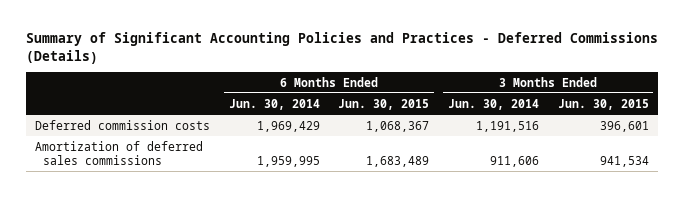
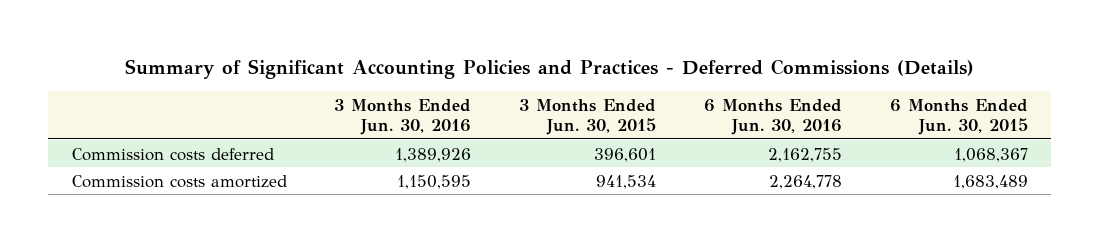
[228,98,320,110] Jun. 30, 2014 -> none
[447,98,539,110] Jun. 30, 2014 -> none
none -> [334,98,472,136] 3 Months Ended Jun. 30, 2016
none -> [703,98,842,136] 6 Months Ended Jun. 30, 2016
[34,119,210,130] Deferred commission costs -> [71,147,274,161] Commission costs deferred
[34,140,203,165] Amortization of deferred sales commissions -> [71,174,287,188] Commission costs amortized

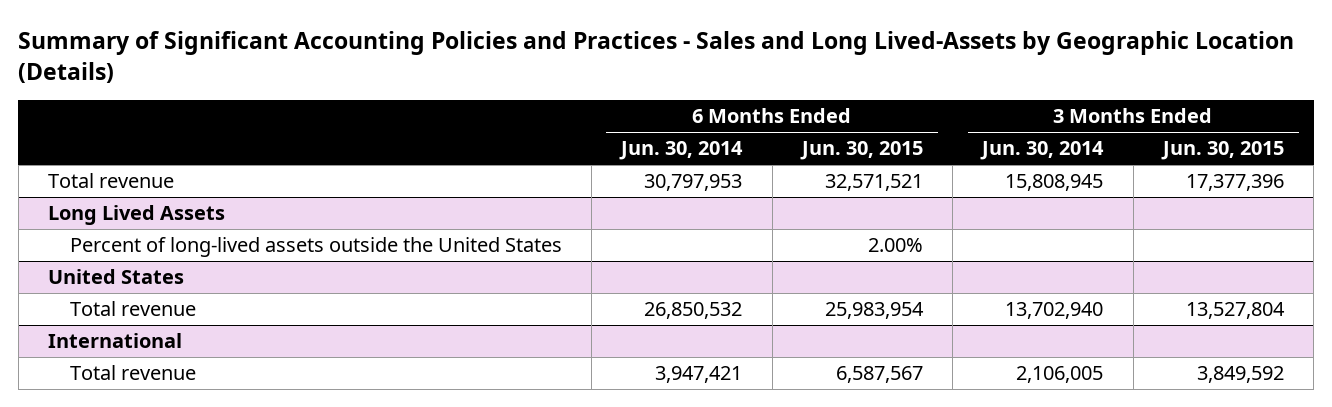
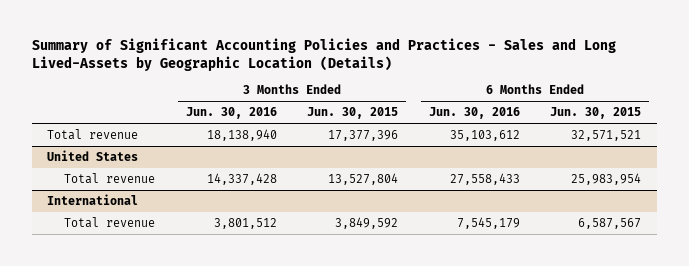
[619,141,744,161] Jun. 30, 2014 -> none
[980,141,1105,161] Jun. 30, 2014 -> none
none -> [185,107,277,120] Jun. 30, 2016
none -> [428,107,520,120] Jun. 30, 2016
[47,205,225,226] Long Lived Assets -> none
[69,237,562,258] Percent of long-lived assets outside the United States -> none

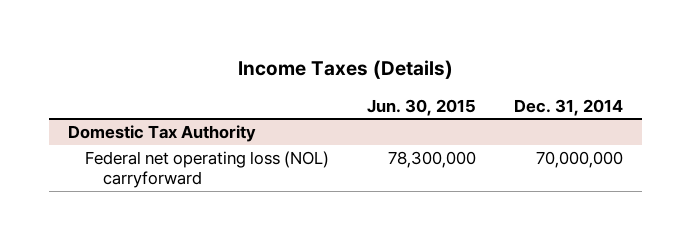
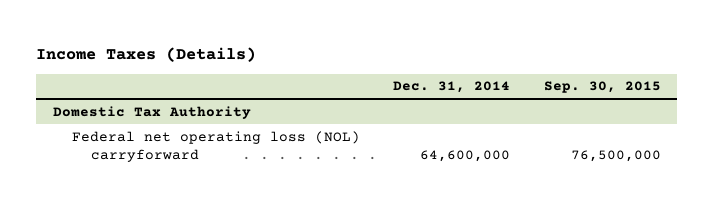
[367,98,477,116] Jun. 30, 2015 -> none
none -> [543,81,661,94] Sep. 30, 2015
[536,151,624,169] 70,000,000 -> [420,150,511,163] 64,600,000

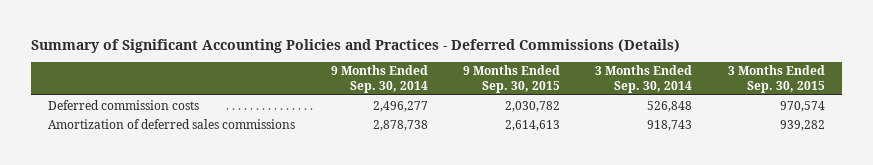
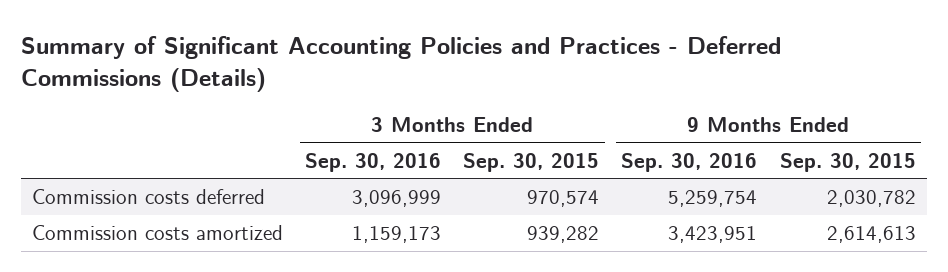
[330,65,428,93] 9 Months Ended Sep. 30, 2014 -> none
[595,65,693,93] 3 Months Ended Sep. 30, 2014 -> none
none -> [305,152,442,172] Sep. 30, 2016
none -> [621,152,758,172] Sep. 30, 2016
[48,99,200,110] Deferred commission costs -> [32,189,266,205] Commission costs deferred
[48,118,296,129] Amortization of deferred sales commissions -> [32,225,284,241] Commission costs amortized

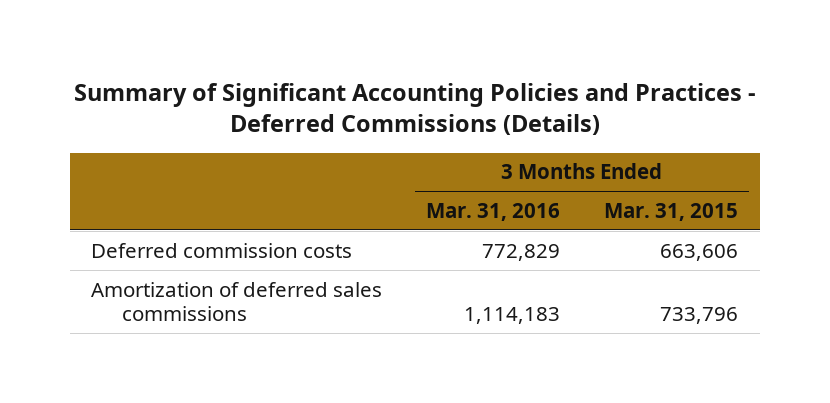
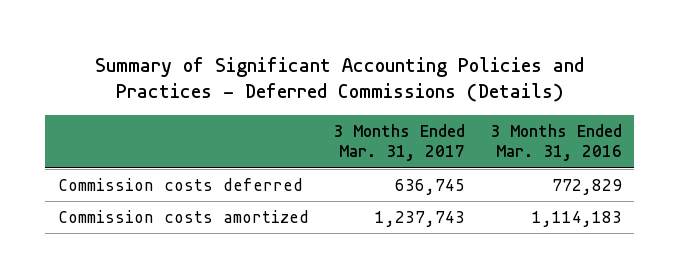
[604,202,739,221] Mar. 31, 2015 -> none
none -> [333,124,466,162] 3 Months Ended Mar. 31, 2017
[91,242,353,258] Deferred commission costs -> [57,178,303,192] Commission costs deferred
[91,281,383,322] Amortization of deferred sales commissions -> [57,210,309,224] Commission costs amortized

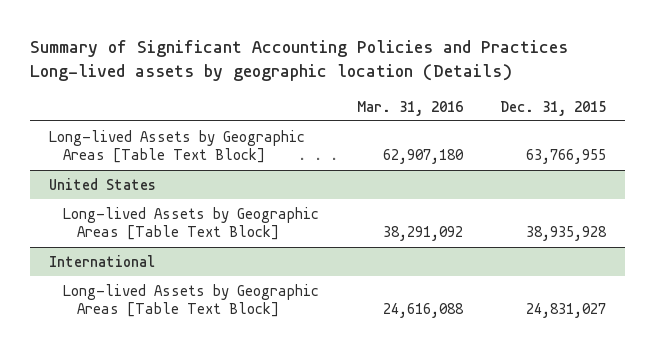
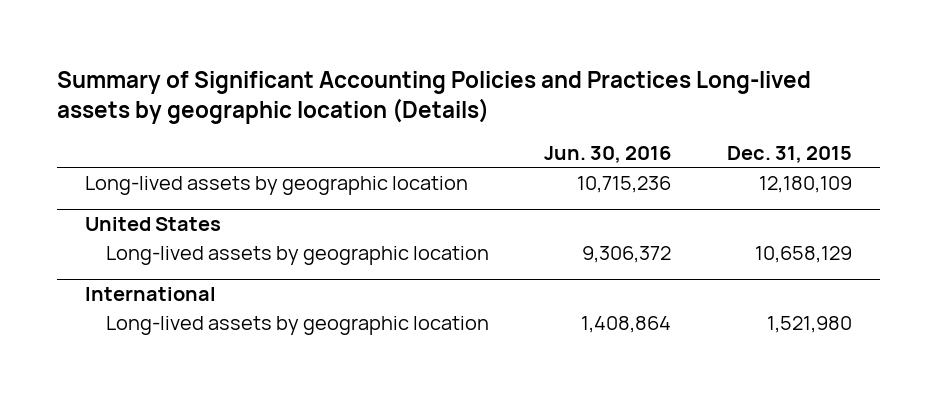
[356,100,463,116] Mar. 31, 2016 -> none
none -> [544,145,672,163] Jun. 30, 2016
[48,129,305,164] Long-lived Assets by Geographic Areas [Table Text Block] -> [84,175,468,195] Long-lived assets by geographic location
[526,149,607,165] 63,766,955 -> [758,175,852,193] 12,180,109
[63,206,320,241] Long-lived Assets by Geographic Areas [Table Text Block] -> [105,245,489,265] Long-lived assets by geographic location
[526,226,608,242] 38,935,928 -> [754,245,852,263] 10,658,129
[63,283,320,318] Long-lived Assets by Geographic Areas [Table Text Block] -> [105,315,489,335] Long-lived assets by geographic location
[526,303,607,319] 24,831,027 -> [766,315,852,333] 1,521,980

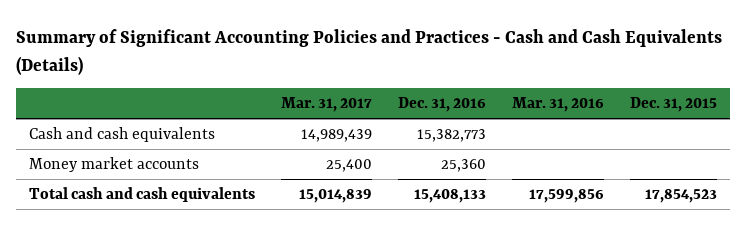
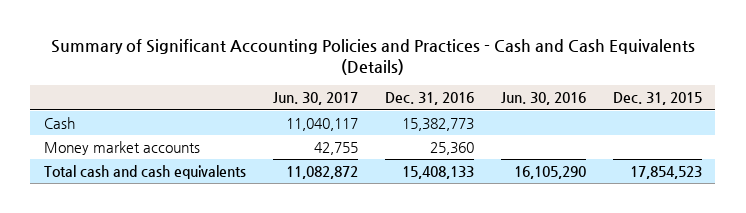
[280,97,372,113] Mar. 31, 2017 -> none
[511,97,604,113] Mar. 31, 2016 -> none
none -> [272,92,358,106] Jun. 30, 2017
none -> [500,92,586,106] Jun. 30, 2016
[29,127,216,143] Cash and cash equivalents -> [43,116,75,129] Cash

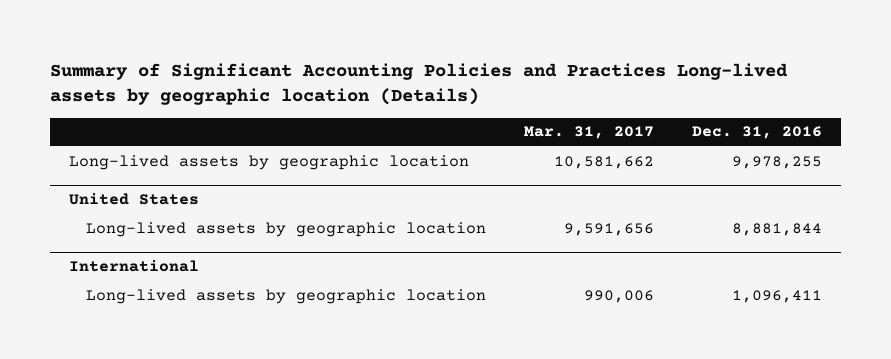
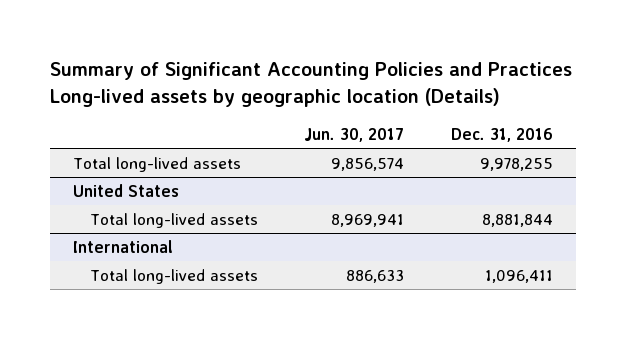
[524,126,655,140] Mar. 31, 2017 -> none
none -> [304,128,405,143] Jun. 30, 2017
[69,154,470,170] Long-lived assets by geographic location -> [72,156,241,172] Total long-lived assets
[86,221,487,237] Long-lived assets by geographic location -> [90,212,259,228] Total long-lived assets
[86,288,487,304] Long-lived assets by geographic location -> [90,268,259,284] Total long-lived assets

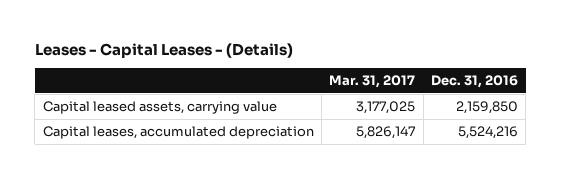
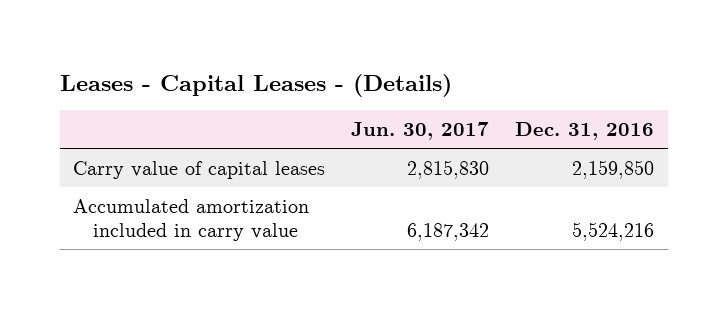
[329,75,416,89] Mar. 31, 2017 -> none
none -> [351,122,490,141] Jun. 30, 2017
[42,101,277,115] Capital leased assets, carrying value -> [73,160,326,179] Carry value of capital leases
[42,126,314,140] Capital leases, accumulated depreciation -> [73,198,310,241] Accumulated amortization included in carry value

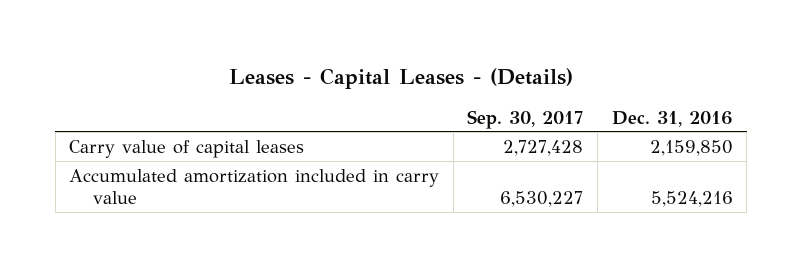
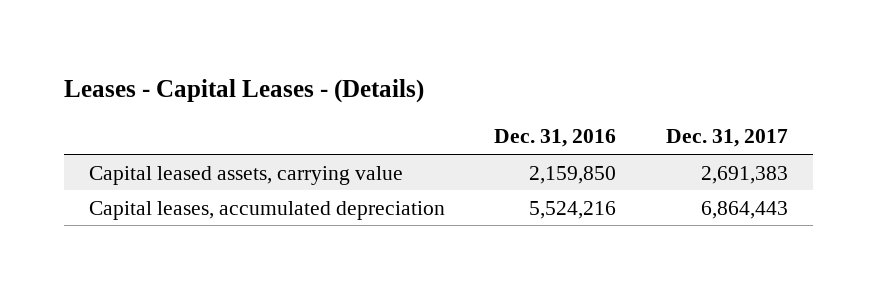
[467,109,584,129] Sep. 30, 2017 -> none
none -> [665,129,788,148] Dec. 31, 2017
[69,139,305,158] Carry value of capital leases -> [88,165,403,185] Capital leased assets, carrying value
[69,168,440,205] Accumulated amortization included in carry value -> [88,200,445,220] Capital leases, accumulated depreciation

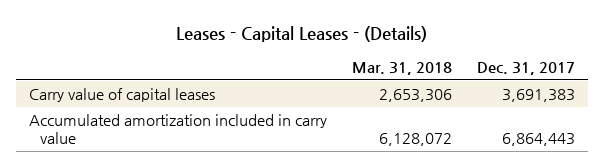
[494,129,617,148] Dec. 31, 2016 -> none
none -> [352,61,453,75] Mar. 31, 2018
[88,165,403,185] Capital leased assets, carrying value -> [29,87,216,102] Carry value of capital leases
[700,165,788,184] 2,691,383 -> [502,88,576,102] 3,691,383
[88,200,445,220] Capital leases, accumulated depreciation -> [29,113,328,145] Accumulated amortization included in carry value

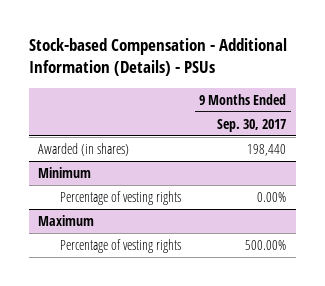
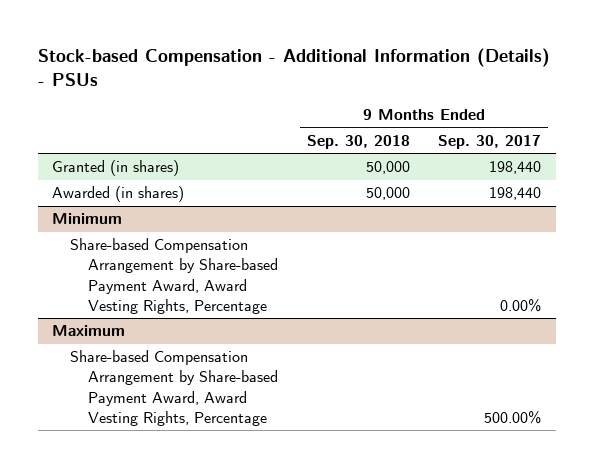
none -> [306,134,410,149] Sep. 30, 2018
none -> [52,160,180,177] Granted (in shares)
[59,191,181,206] Percentage of vesting rights -> [70,238,279,314] Share-based Compensation Arrangement by Share-based Payment Award, Award Vesting Rights, Percentage
[59,239,181,254] Percentage of vesting rights -> [70,350,279,426] Share-based Compensation Arrangement by Share-based Payment Award, Award Vesting Rights, Percentage

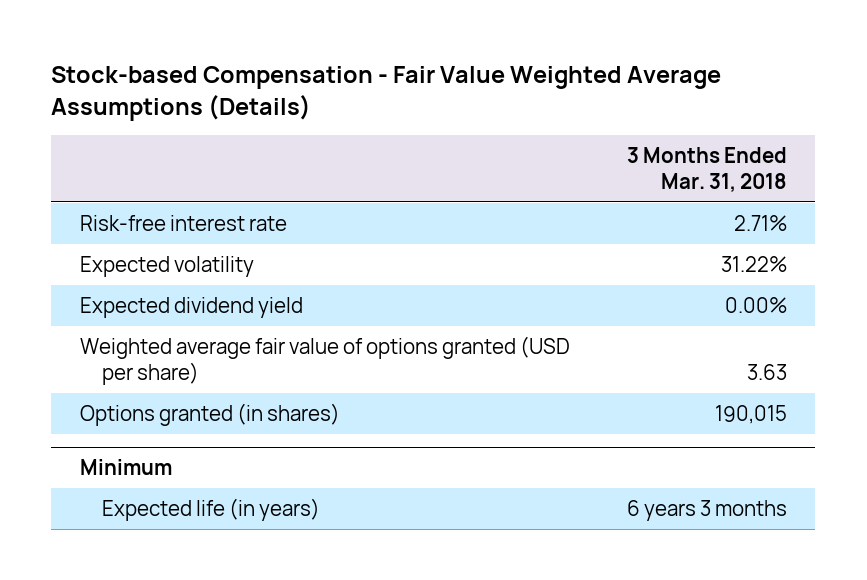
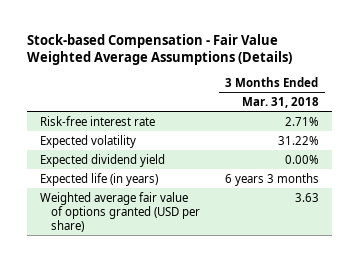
[79,402,340,426] Options granted (in shares) -> none
[79,458,172,475] Minimum -> none
[79,335,570,385] Weighted average fair value of options granted (USD per share) -> [40,191,200,232] Weighted average fair value of options granted (USD per share)

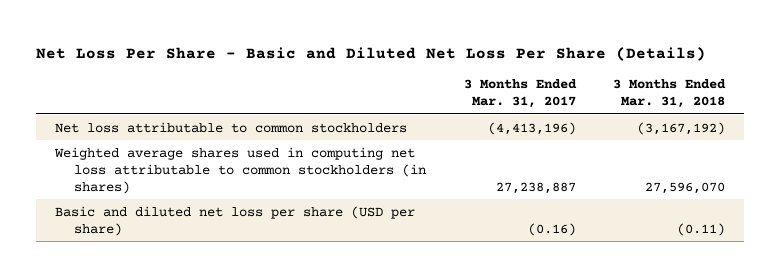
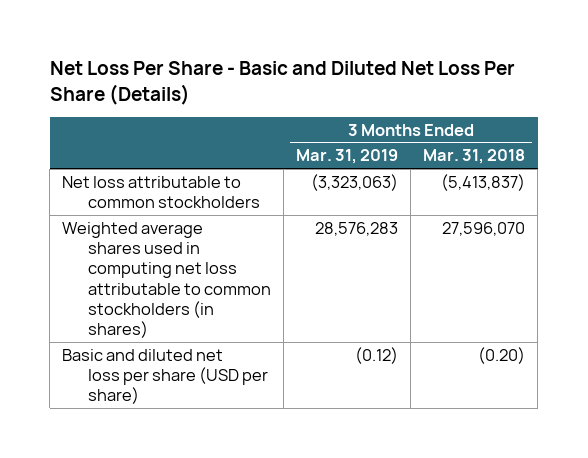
[463,79,577,109] 3 Months Ended Mar. 31, 2017 -> none
none -> [296,149,399,165] Mar. 31, 2019
[637,121,726,135] (3,167,192) -> [441,173,526,191] (5,413,837)
[677,222,726,236] (0.11) -> [478,346,526,364] (0.20)

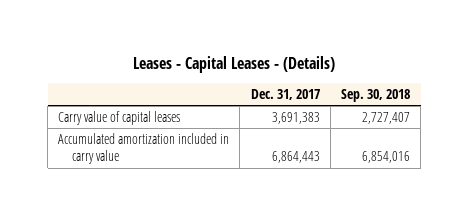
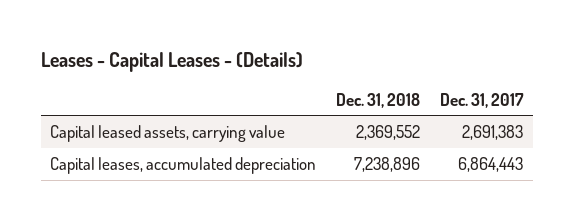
[340,89,410,103] Sep. 30, 2018 -> none
none -> [336,92,421,108] Dec. 31, 2018
[58,111,181,126] Carry value of capital leases -> [50,124,286,142] Capital leased assets, carrying value
[271,112,320,125] 3,691,383 -> [462,124,524,140] 2,691,383
[58,133,230,165] Accumulated amortization included in carry value -> [50,156,317,174] Capital leases, accumulated depreciation

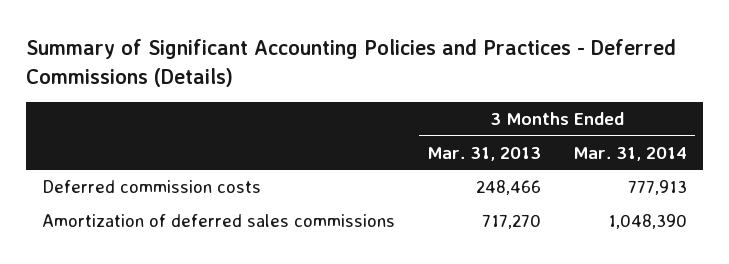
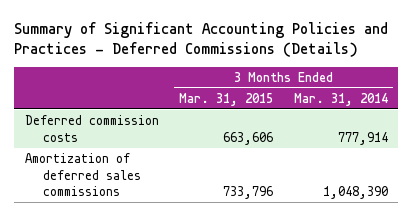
[427,146,542,161] Mar. 31, 2013 -> none
none -> [179,92,274,106] Mar. 31, 2015
[627,180,687,196] 777,913 -> [337,131,388,145] 777,914

